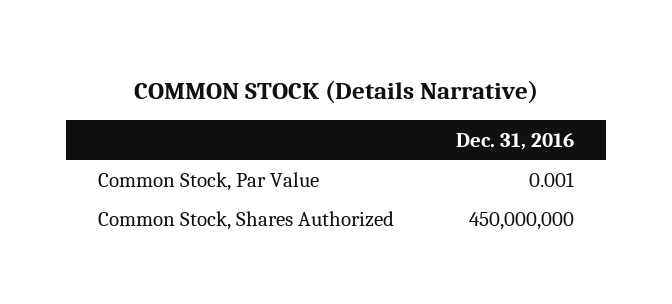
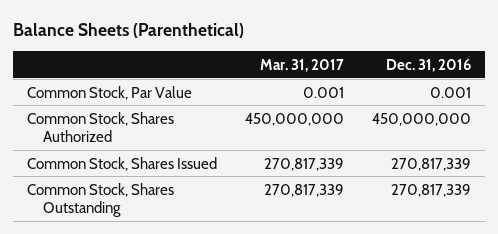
[133,80,538,105] COMMON STOCK (Details Narrative) -> [12,23,244,39] Balance Sheets (Parenthetical)
none -> [260,58,345,72] Mar. 31, 2017
none -> [26,156,217,171] Common Stock, Shares Issued
none -> [26,182,174,217] Common Stock, Shares Outstanding

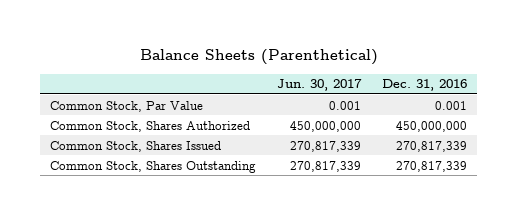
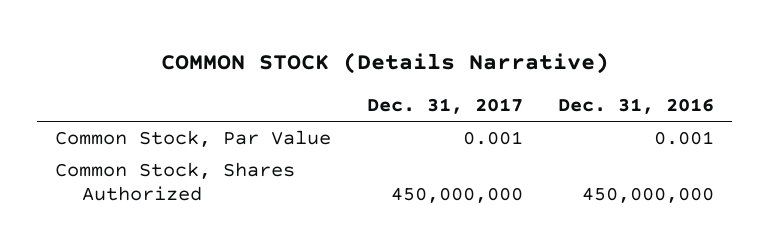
[139,49,378,66] Balance Sheets (Parenthetical) -> [160,51,609,74] COMMON STOCK (Details Narrative)
[277,79,363,92] Jun. 30, 2017 -> none
none -> [366,98,523,115] Dec. 31, 2017
[50,140,222,152] Common Stock, Shares Issued -> none
[50,160,257,173] Common Stock, Shares Outstanding -> none

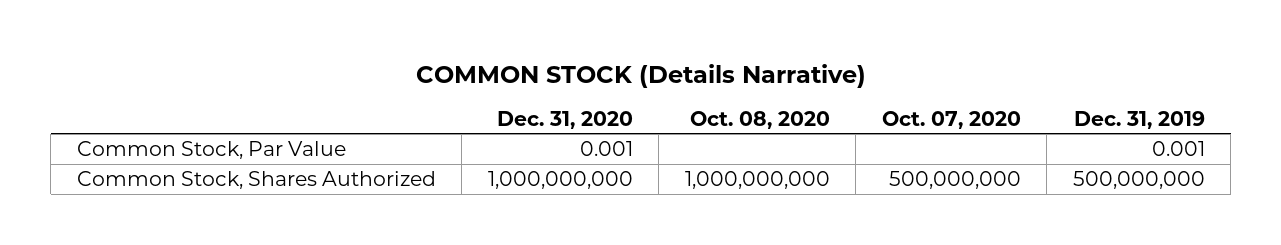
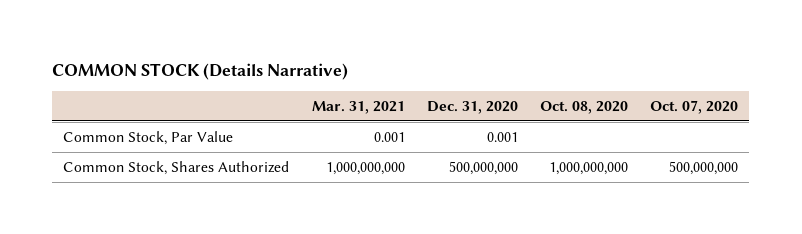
[1073,110,1205,129] Dec. 31, 2019 -> none
none -> [311,100,405,114] Mar. 31, 2021
[487,171,633,190] 1,000,000,000 -> [448,160,518,175] 500,000,000

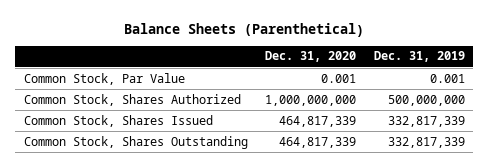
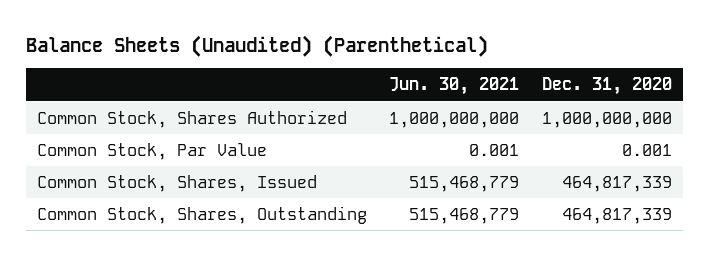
[124,22,365,37] Balance Sheets (Parenthetical) -> [25,34,488,57] Balance Sheets (Unaudited) (Parenthetical)
[373,51,465,63] Dec. 31, 2019 -> none
none -> [389,77,520,96] Jun. 30, 2021
[24,72,186,85] Common Stock, Par Value -> [37,142,268,160] Common Stock, Par Value
[24,114,214,127] Common Stock, Shares Issued -> [37,174,318,192] Common Stock, Shares, Issued
[24,135,249,149] Common Stock, Shares Outstanding -> [37,205,368,224] Common Stock, Shares, Outstanding

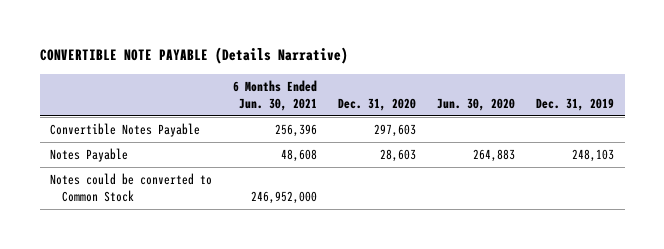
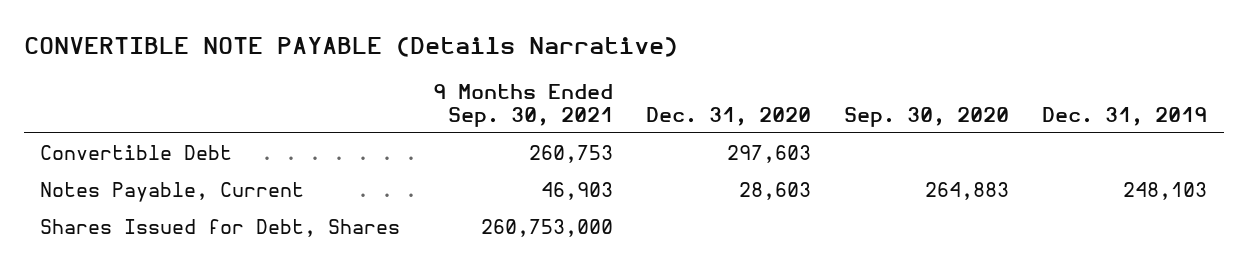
[233,79,318,111] 6 Months Ended Jun. 30, 2021 -> none
[437,97,516,111] Jun. 30, 2020 -> none
none -> [433,84,614,127] 9 Months Ended Sep. 30, 2021
none -> [844,106,1010,127] Sep. 30, 2020
[50,123,201,138] Convertible Notes Payable -> [40,144,233,160] Convertible Debt
[50,148,129,163] Notes Payable -> [40,181,305,202] Notes Payable, Current
[50,173,213,203] Notes could be converted to Common Stock -> [40,218,401,237] Shares Issued for Debt, Shares

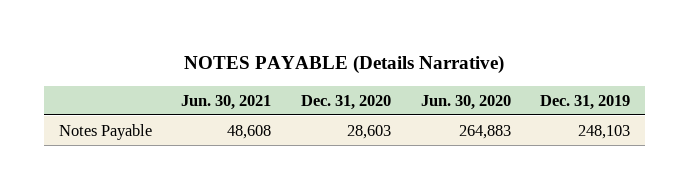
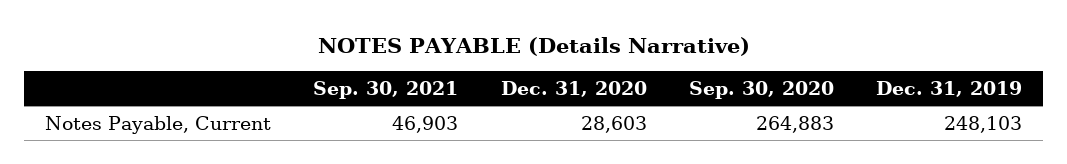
[181,94,272,110] Jun. 30, 2021 -> none
[420,94,511,110] Jun. 30, 2020 -> none
none -> [313,80,459,99] Sep. 30, 2021
none -> [688,80,834,99] Sep. 30, 2020
[58,123,152,140] Notes Payable -> [45,115,272,134] Notes Payable, Current

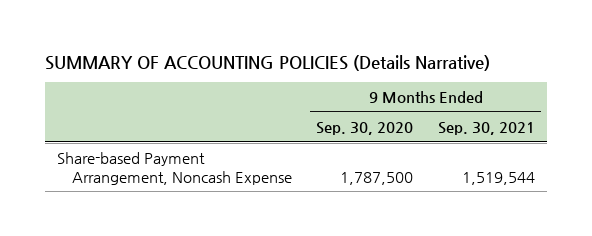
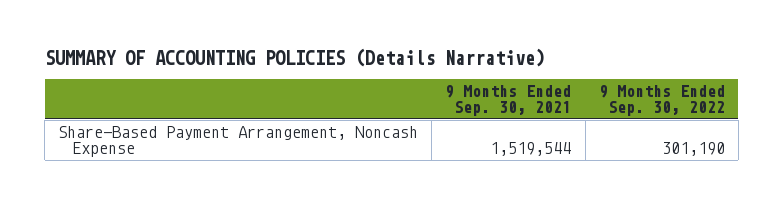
[316,121,414,135] Sep. 30, 2020 -> none
none -> [598,84,725,117] 9 Months Ended Sep. 30, 2022
[57,151,293,185] Share-based Payment Arrangement, Noncash Expense -> [58,125,419,158] Share-Based Payment Arrangement, Noncash Expense

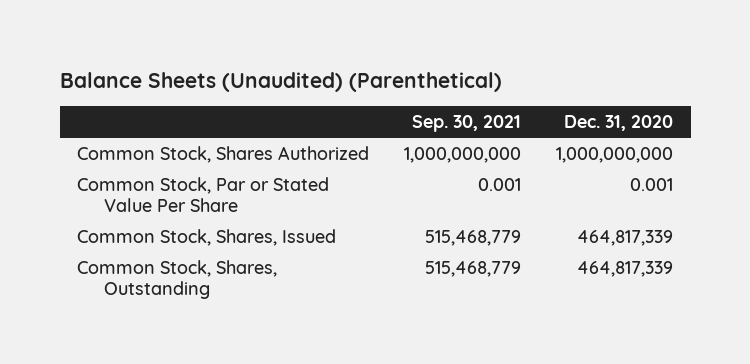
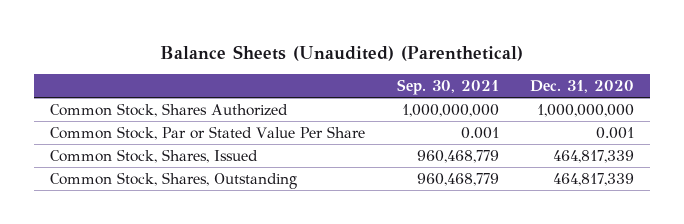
[425,230,522,247] 515,468,779 -> [416,149,499,163] 960,468,779
[425,261,522,278] 515,468,779 -> [416,172,499,186] 960,468,779

